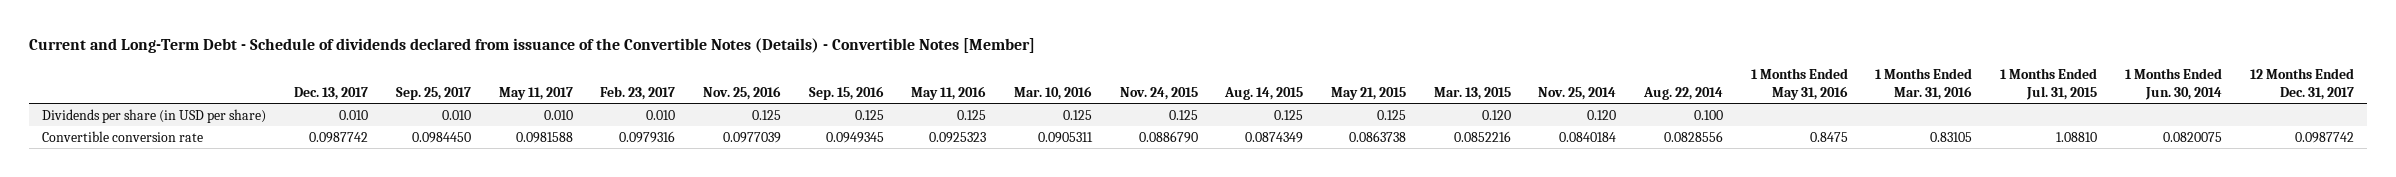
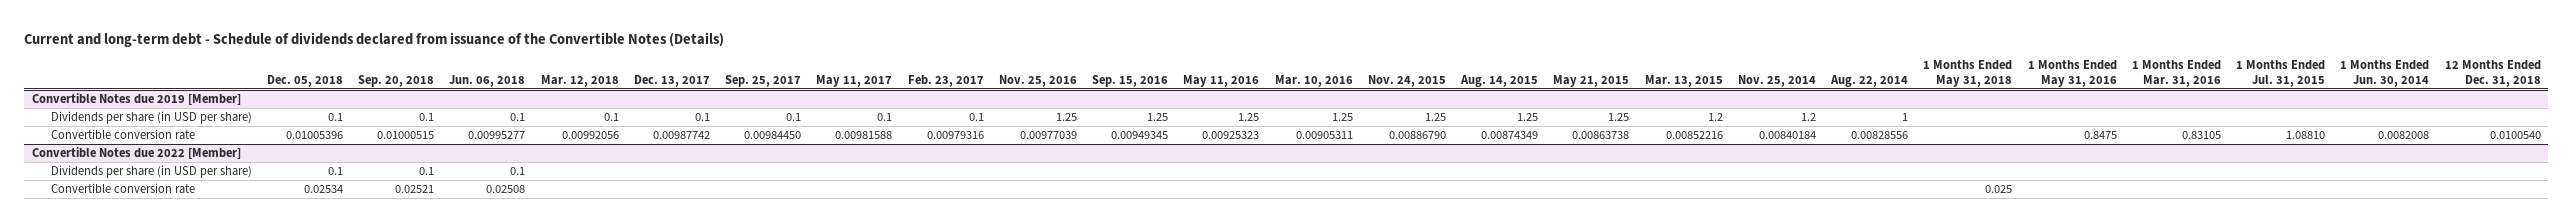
[28,37,1035,53] Current and Long-Term Debt - Schedule of dividends declared from issuance of the Convertible Notes (Details) - Convertible Notes [Member] -> [24,31,725,47] Current and long-term debt - Schedule of dividends declared from issuance of the Convertible Notes (Details)
[2249,68,2354,100] 12 Months Ended Dec. 31, 2017 -> none
none -> [266,74,343,87] Dec. 05, 2018
none -> [358,74,435,87] Sep. 20, 2018
none -> [449,74,526,87] Jun. 06, 2018
none -> [540,74,619,87] Mar. 12, 2018
none -> [1923,60,2013,87] 1 Months Ended May 31, 2018
none -> [2444,60,2541,87] 12 Months Ended Dec. 31, 2018
[42,108,267,123] Dividends per share (in USD per share) -> none
[42,130,204,142] Convertible conversion rate -> none
none -> [31,93,241,106] Convertible Notes due 2019 [Member]
none -> [50,111,252,125] Dividends per share (in USD per share)
none -> [50,129,195,141] Convertible conversion rate
none -> [31,147,241,160] Convertible Notes due 2022 [Member]
none -> [50,165,252,179] Dividends per share (in USD per share)
none -> [50,183,195,195] Convertible conversion rate

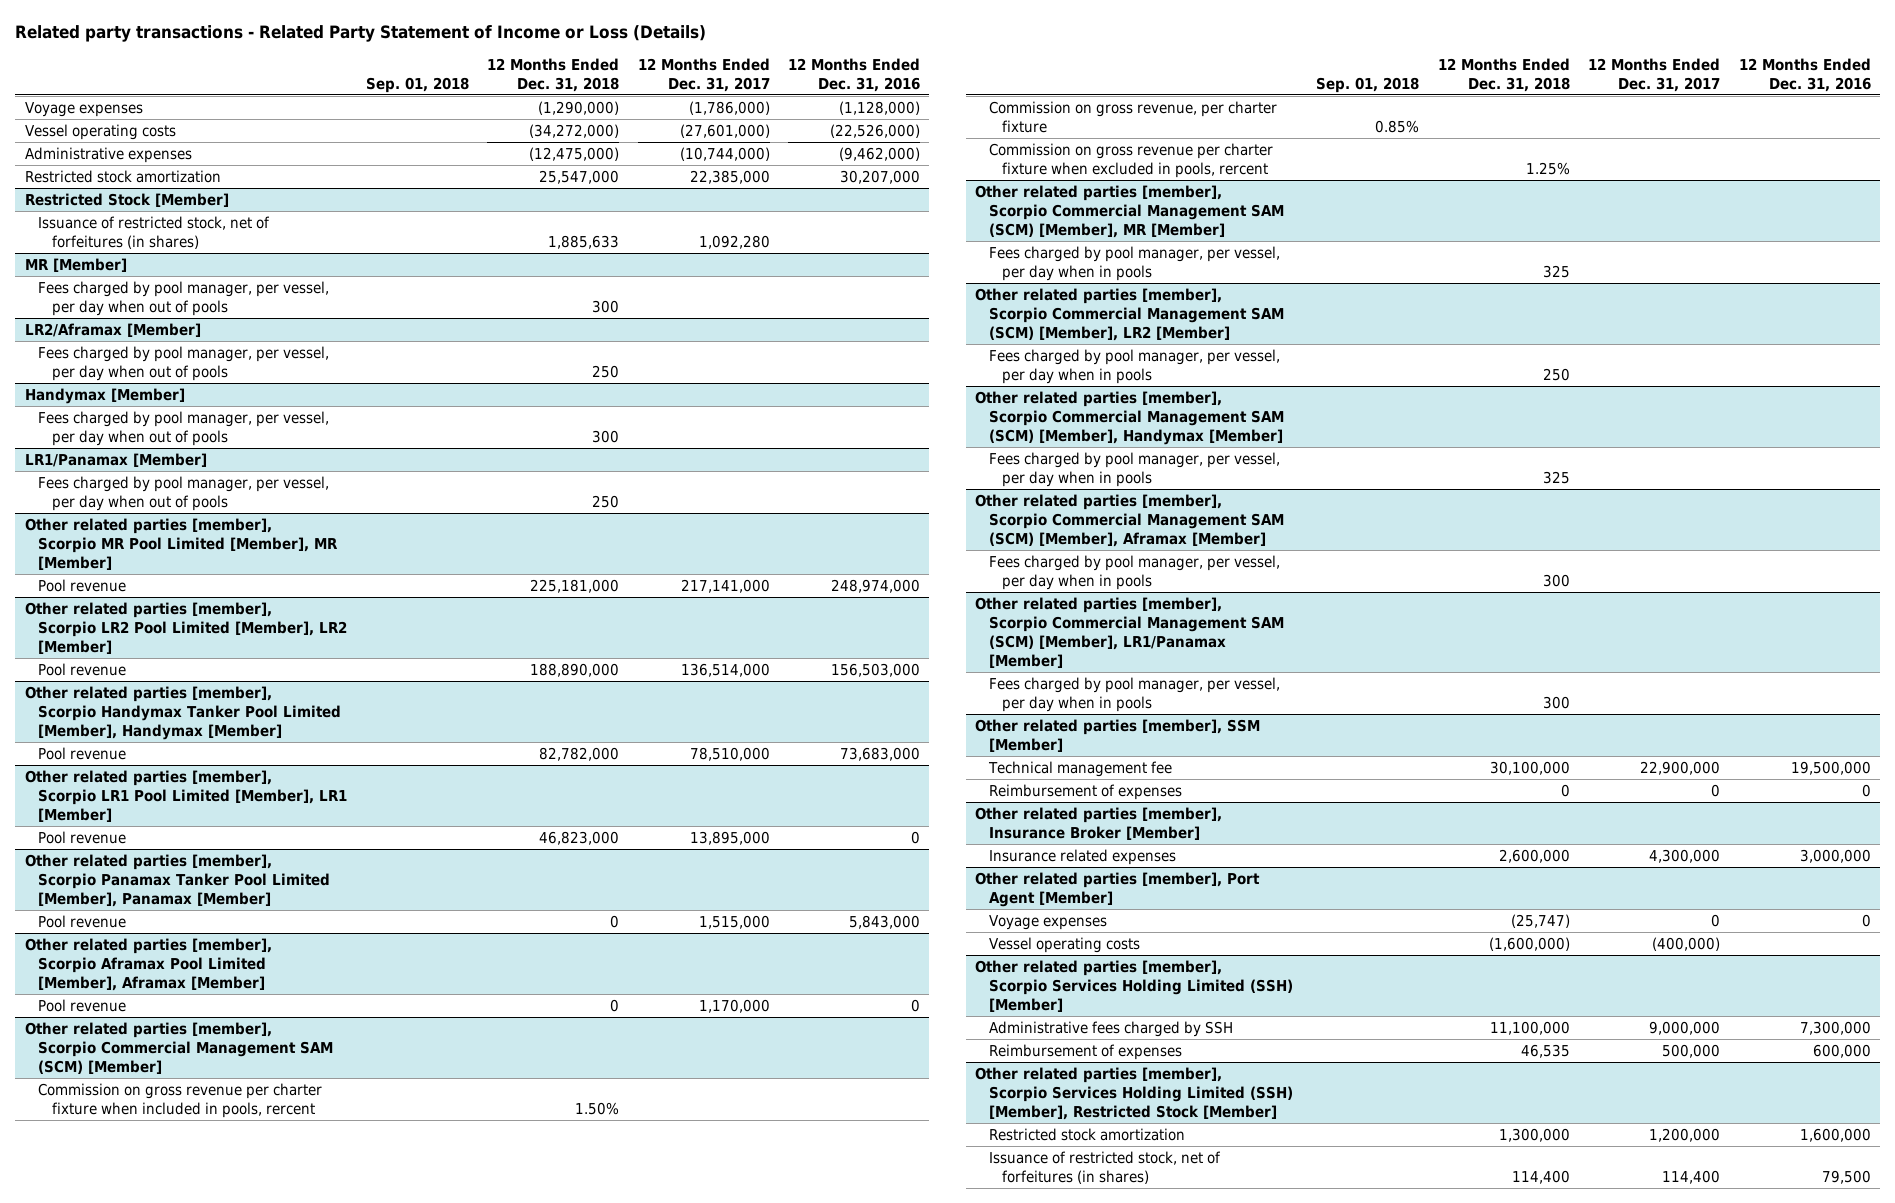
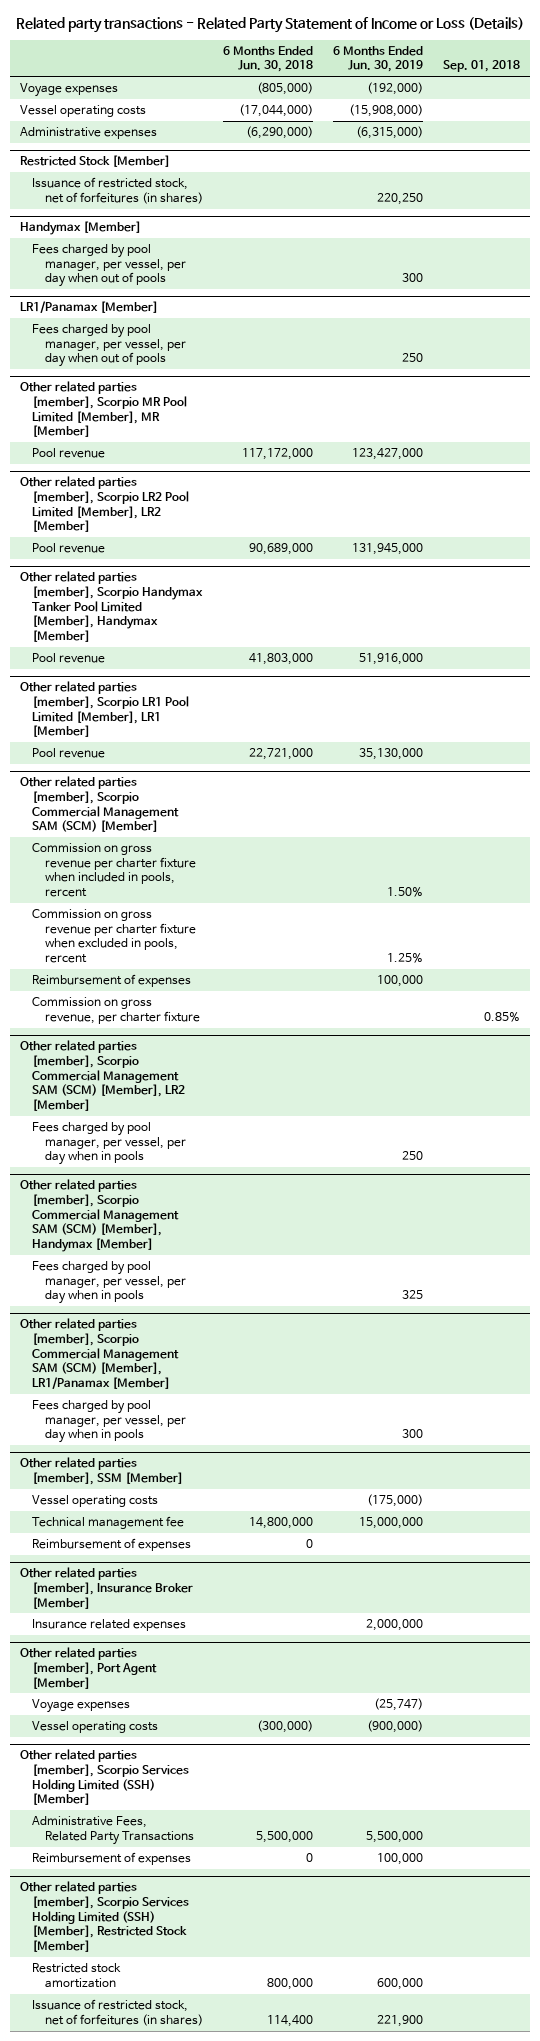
[487,57,620,92] 12 Months Ended Dec. 31, 2018 -> none
[637,57,770,92] 12 Months Ended Dec. 31, 2017 -> none
[788,57,921,92] 12 Months Ended Dec. 31, 2016 -> none
none -> [222,45,313,73] 6 Months Ended Jun. 30, 2018
none -> [333,45,424,73] 6 Months Ended Jun. 30, 2019
[24,169,221,183] Restricted stock amortization -> none
[24,257,127,272] MR [Member] -> none
[38,280,330,316] Fees charged by pool manager, per vessel, per day when out of pools -> none
[24,322,201,337] LR2/Aframax [Member] -> none
[38,345,330,381] Fees charged by pool manager, per vessel, per day when out of pools -> none
[24,853,331,907] Other related parties [member], Scorpio Panamax Tanker Pool Limited [Member], Panamax [Member] -> none
[38,914,127,928] Pool revenue -> none
[24,937,272,991] Other related parties [member], Scorpio Aframax Pool Limited [Member], Aframax [Member] -> none
[38,998,127,1012] Pool revenue -> none
[975,184,1284,238] Other related parties [member], Scorpio Commercial Management SAM (SCM) [Member], MR [Member] -> none
[988,245,1280,281] Fees charged by pool manager, per vessel, per day when in pools -> none
none -> [32,974,192,988] Reimbursement of expenses
[988,100,1277,133] Commission on gross revenue, per charter fixture -> [32,997,200,1024] Commission on gross revenue, per charter fixture
[975,493,1284,547] Other related parties [member], Scorpio Commercial Management SAM (SCM) [Member], Aframax [Member] -> none
[988,554,1280,590] Fees charged by pool manager, per vessel, per day when in pools -> none
none -> [32,1495,159,1508] Vessel operating costs
[988,1020,1233,1037] Administrative fees charged by SSH -> [32,1816,194,1845] Administrative Fees, Related Party Transactions

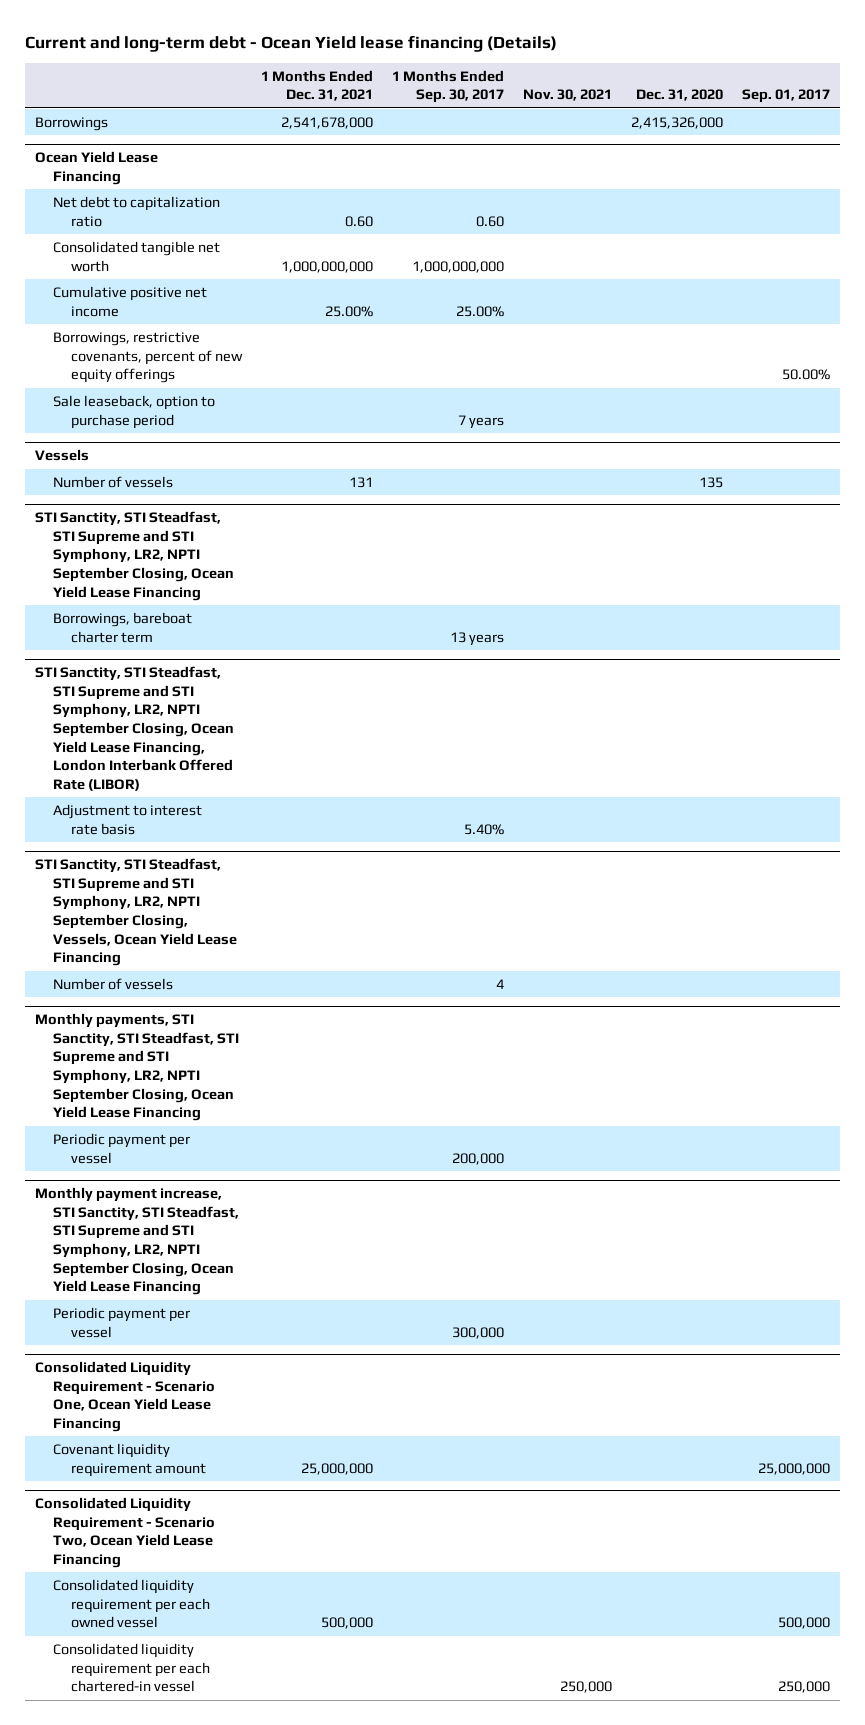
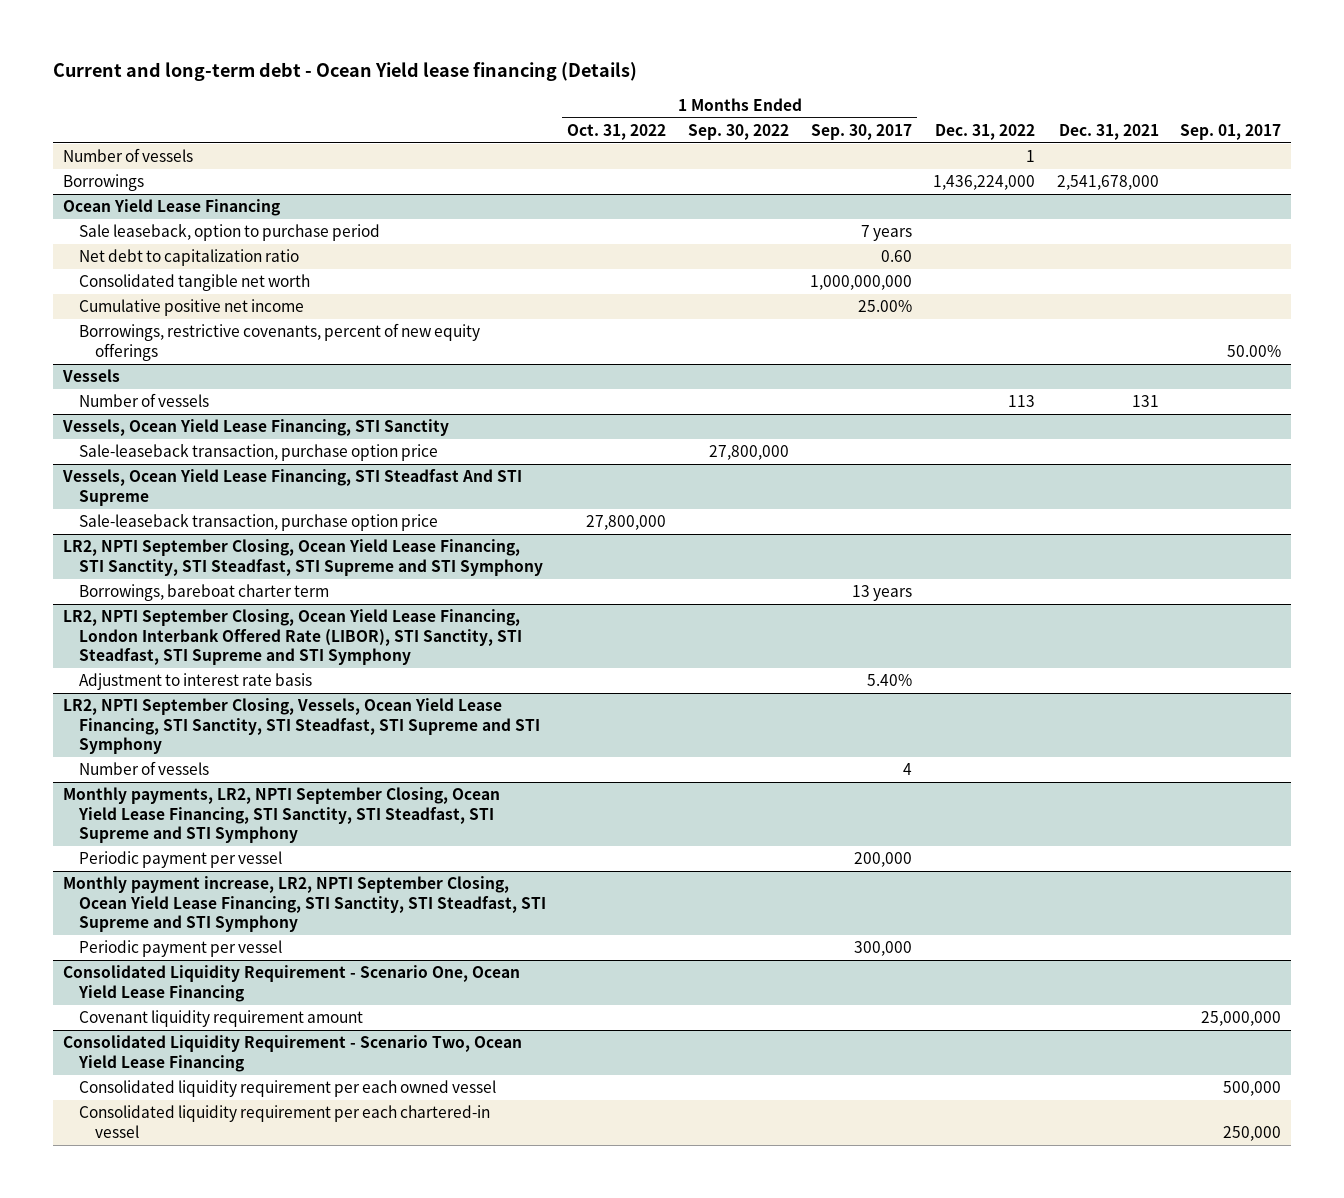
[261,69,374,102] 1 Months Ended Dec. 31, 2021 -> none
[523,89,613,102] Nov. 30, 2021 -> none
[636,89,724,102] Dec. 31, 2020 -> none
none -> [567,124,667,141] Oct. 31, 2022
none -> [687,124,789,141] Sep. 30, 2022
none -> [935,124,1036,141] Dec. 31, 2022
none -> [1058,124,1159,141] Dec. 31, 2021
none -> [63,148,194,163] Number of vessels
[52,394,215,429] Sale leaseback, option to purchase period -> [79,224,381,242] Sale leaseback, option to purchase period
none -> [62,419,450,437] Vessels, Ocean Yield Lease Financing, STI Sanctity
none -> [79,444,439,462] Sale-leaseback transaction, purchase option price
none -> [62,469,523,506] Vessels, Ocean Yield Lease Financing, STI Steadfast And STI Supreme
none -> [79,514,439,532] Sale-leaseback transaction, purchase option price
[34,511,234,601] STI Sanctity, STI Steadfast, STI Supreme and STI Symphony, LR2, NPTI September Closing, Ocean Yield Lease Financing -> [63,539,544,576] LR2, NPTI September Closing, Ocean Yield Lease Financing, STI Sanctity, STI Steadfast, STI Supreme and STI Symphony
[34,666,234,791] STI Sanctity, STI Steadfast, STI Supreme and STI Symphony, LR2, NPTI September Closing, Ocean Yield Lease Financing, London Interbank Offered Rate (LIBOR) -> [63,609,523,666] LR2, NPTI September Closing, Ocean Yield Lease Financing, London Interbank Offered Rate (LIBOR), STI Sanctity, STI Steadfast, STI Supreme and STI Symphony
[34,858,237,967] STI Sanctity, STI Steadfast, STI Supreme and STI Symphony, LR2, NPTI September Closing, Vessels, Ocean Yield Lease Financing -> [63,698,541,755] LR2, NPTI September Closing, Vessels, Ocean Yield Lease Financing, STI Sanctity, STI Steadfast, STI Supreme and STI Symphony
[34,1013,239,1122] Monthly payments, STI Sanctity, STI Steadfast, STI Supreme and STI Symphony, LR2, NPTI September Closing, Ocean Yield Lease Financing -> [63,787,501,844] Monthly payments, LR2, NPTI September Closing, Ocean Yield Lease Financing, STI Sanctity, STI Steadfast, STI Supreme and STI Symphony
[34,1187,239,1296] Monthly payment increase, STI Sanctity, STI Steadfast, STI Supreme and STI Symphony, LR2, NPTI September Closing, Ocean Yield Lease Financing -> [63,876,547,933] Monthly payment increase, LR2, NPTI September Closing, Ocean Yield Lease Financing, STI Sanctity, STI Steadfast, STI Supreme and STI Symphony

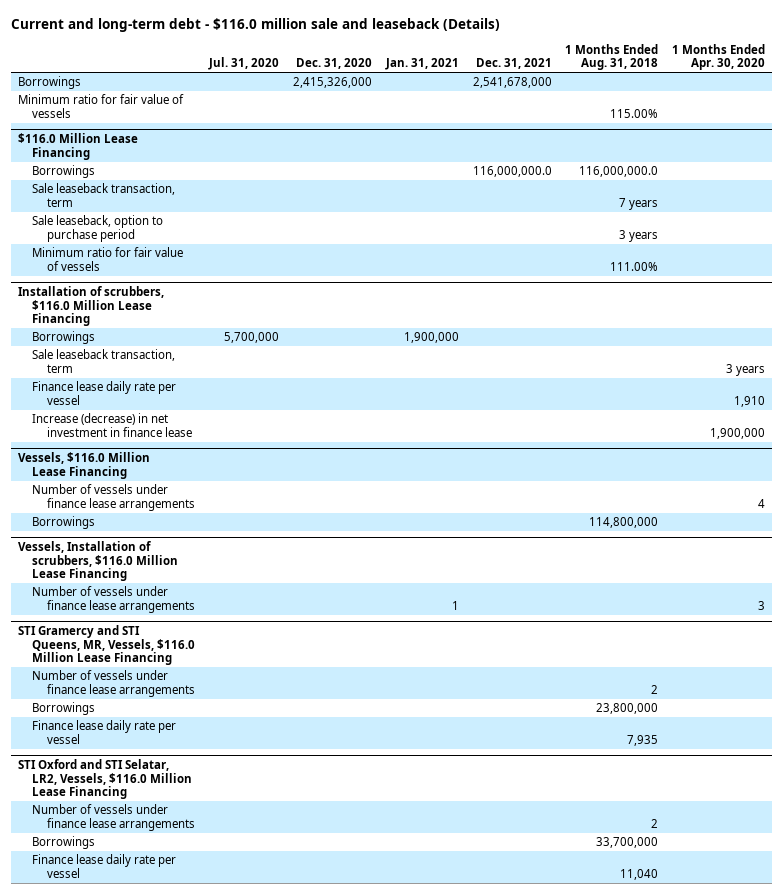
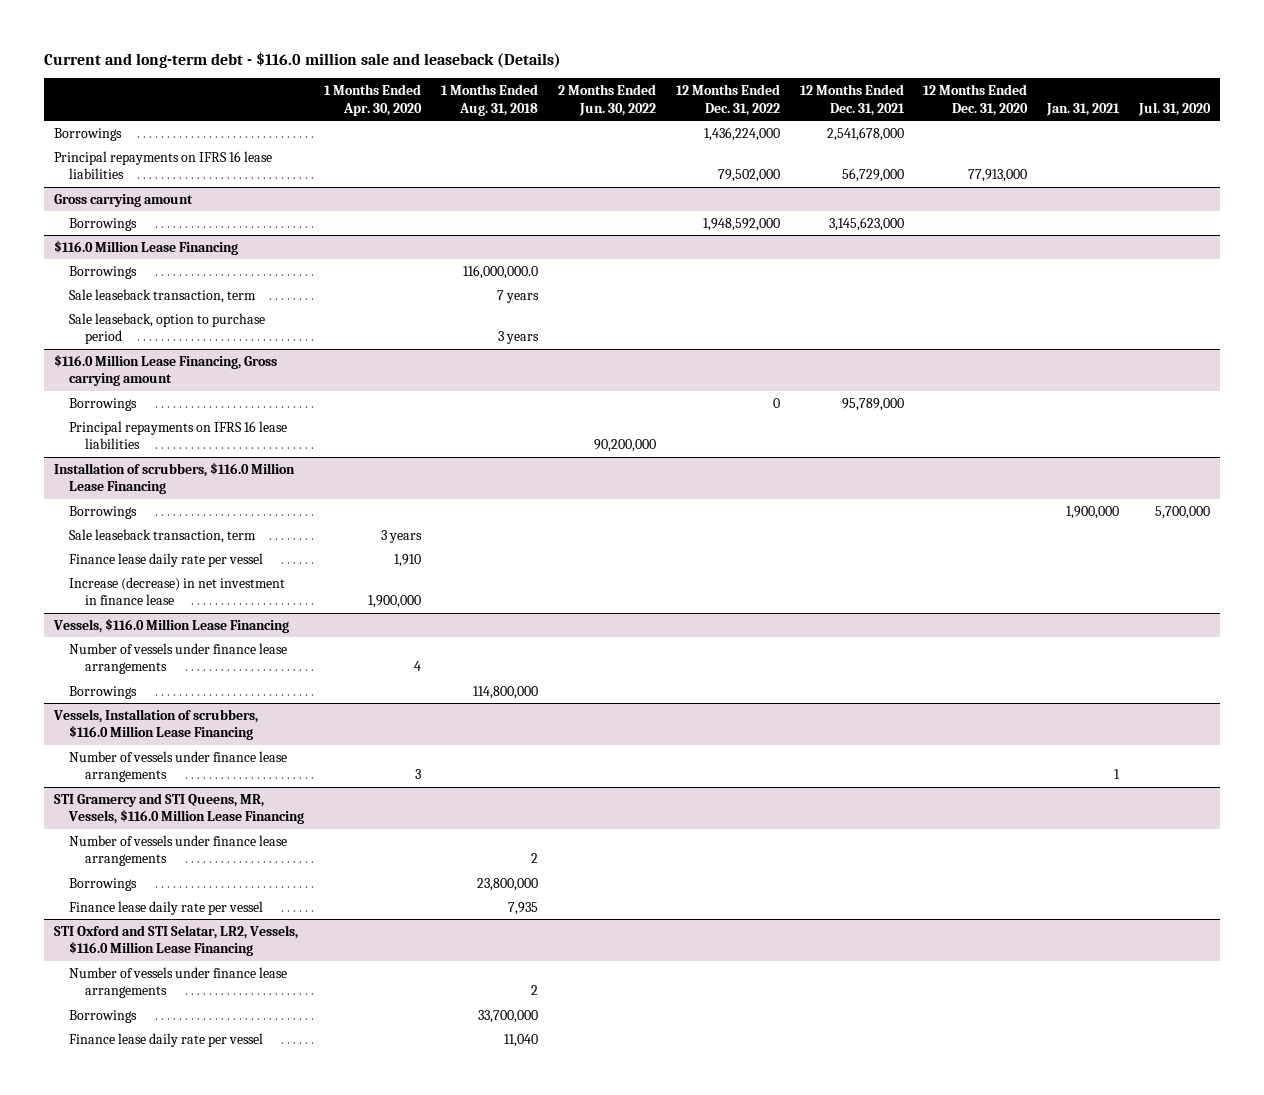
[295,58,372,70] Dec. 31, 2020 -> none
[475,58,552,70] Dec. 31, 2021 -> none
none -> [557,84,656,116] 2 Months Ended Jun. 30, 2022
none -> [675,84,780,116] 12 Months Ended Dec. 31, 2022
none -> [799,84,905,116] 12 Months Ended Dec. 31, 2021
none -> [923,84,1029,116] 12 Months Ended Dec. 31, 2020
[17,94,184,118] Minimum ratio for fair value of vessels -> none
none -> [53,150,272,180] Principal repayments on IFRS 16 lease liabilities
none -> [53,193,193,207] Gross carrying amount
none -> [69,217,138,231] Borrowings
[32,247,184,271] Minimum ratio for fair value of vessels -> none
none -> [53,353,277,387] $116.0 Million Lease Financing, Gross carrying amount
none -> [69,397,138,411] Borrowings
none -> [69,420,288,450] Principal repayments on IFRS 16 lease liabilities

